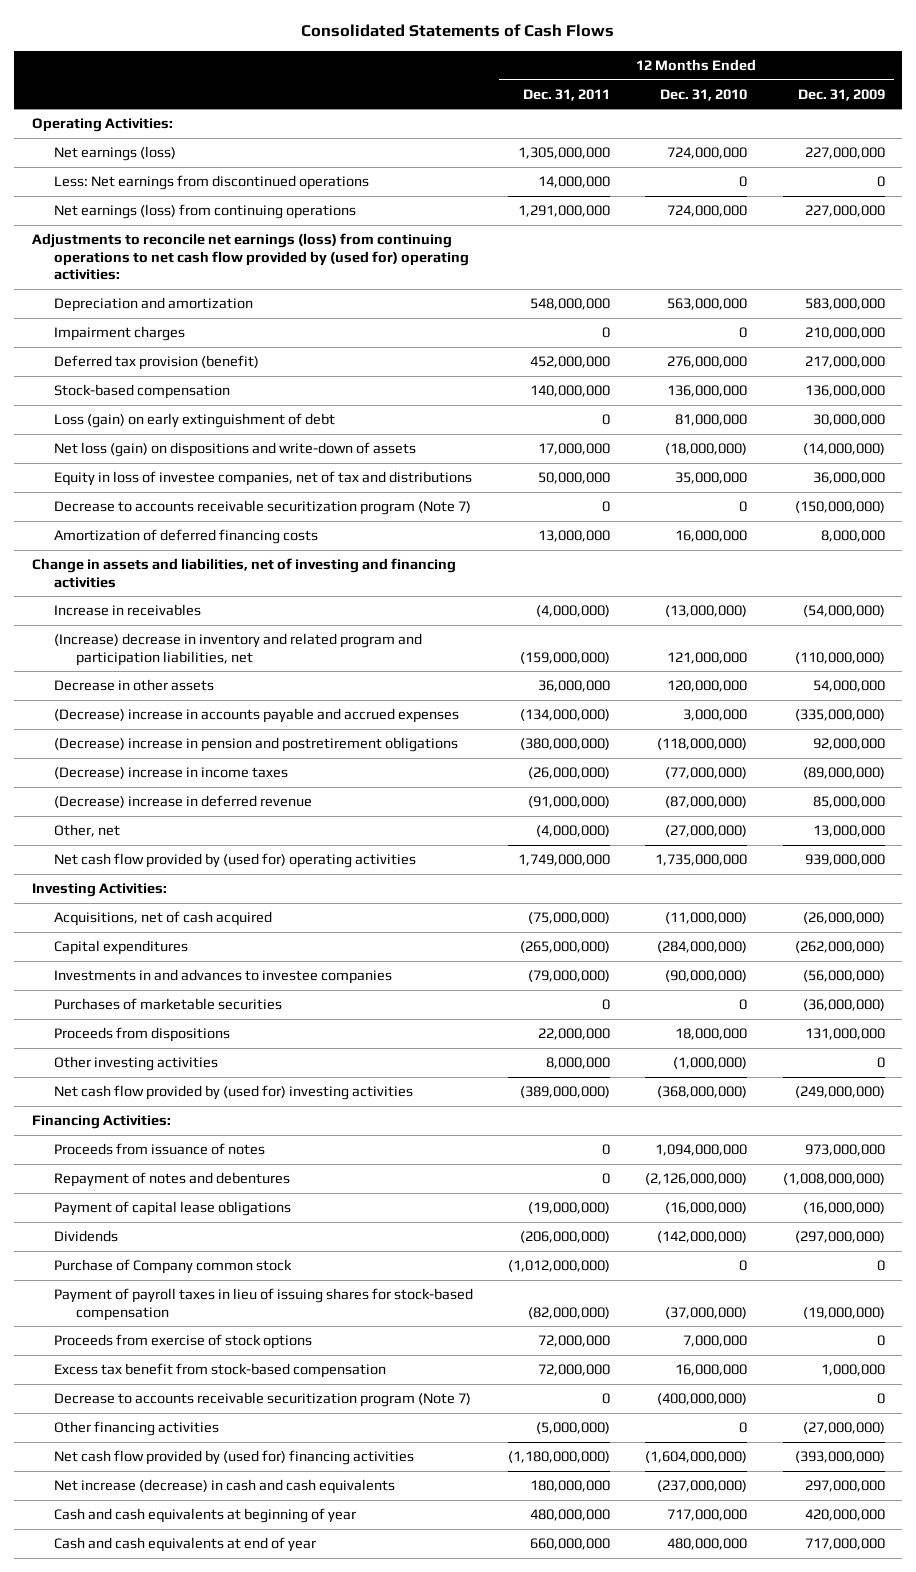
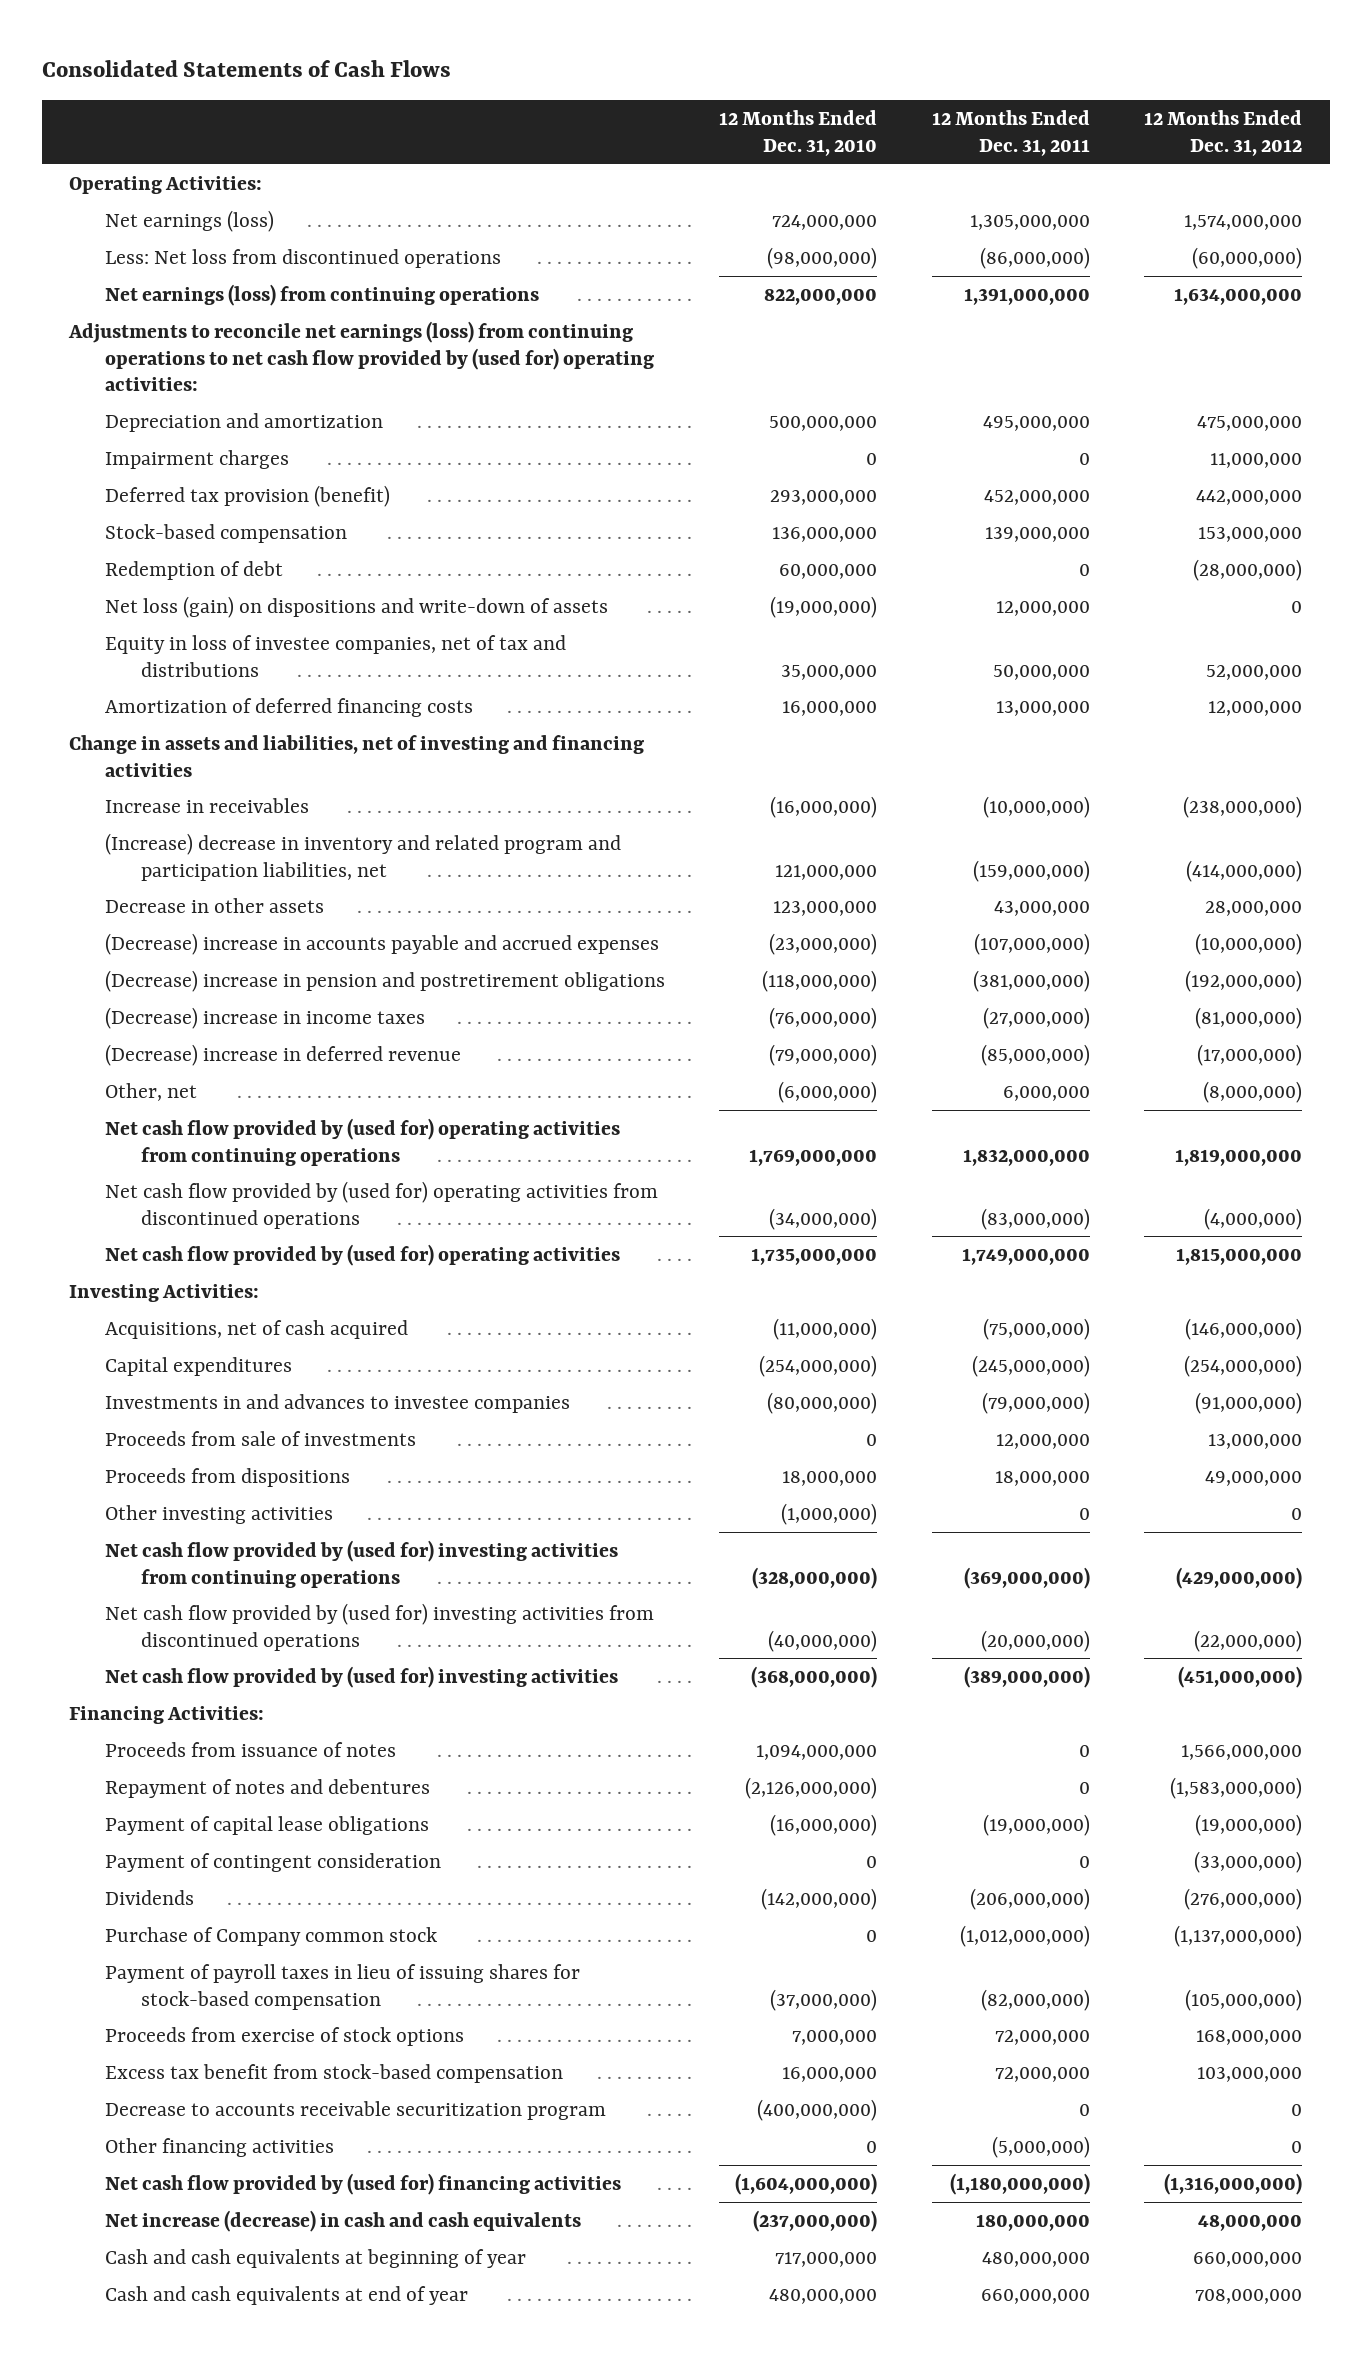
[797,88,885,101] Dec. 31, 2009 -> none
none -> [1144,110,1303,156] 12 Months Ended Dec. 31, 2012
[53,175,369,191] Less: Net earnings from discontinued operations -> [104,248,501,268] Less: Net loss from discontinued operations
[538,176,611,189] 14,000,000 -> [979,246,1090,269] (86,000,000)
[739,176,748,188] 0 -> [767,246,878,269] (98,000,000)
[518,205,611,218] 1,291,000,000 -> [963,287,1090,305] 1,391,000,000
[667,205,748,218] 724,000,000 -> [764,287,878,305] 822,000,000
[530,298,611,311] 548,000,000 -> [982,415,1090,431] 495,000,000
[667,298,748,311] 563,000,000 -> [769,415,878,431] 500,000,000
[53,413,335,429] Loss (gain) on early extinguishment of debt -> none
[667,356,748,369] 276,000,000 -> [770,489,878,505] 293,000,000
[530,385,611,398] 140,000,000 -> [984,526,1090,542] 139,000,000
none -> [104,560,283,580] Redemption of debt
[538,443,611,456] 17,000,000 -> [995,600,1090,616] 12,000,000
[665,443,748,456] (18,000,000) -> [770,595,878,618] (19,000,000)
[53,500,471,516] Decrease to accounts receivable securitization program (Note 7) -> none
[536,605,611,618] (4,000,000) -> [982,795,1090,818] (10,000,000)
[665,605,748,618] (13,000,000) -> [770,795,878,818] (16,000,000)
[538,680,611,693] 36,000,000 -> [993,900,1090,916] 43,000,000
[667,680,748,693] 120,000,000 -> [773,900,878,916] 123,000,000
[520,709,611,722] (134,000,000) -> [973,932,1090,955] (107,000,000)
[683,709,748,722] 3,000,000 -> [769,932,878,955] (23,000,000)
[520,738,611,751] (380,000,000) -> [972,969,1090,992] (381,000,000)
[528,767,611,780] (26,000,000) -> [982,1006,1090,1029] (27,000,000)
[665,767,748,780] (77,000,000) -> [769,1006,878,1029] (76,000,000)
[528,796,611,809] (91,000,000) -> [980,1043,1090,1066] (85,000,000)
[665,796,748,809] (87,000,000) -> [769,1043,878,1066] (79,000,000)
[536,825,611,838] (4,000,000) -> [1002,1085,1090,1101] 6,000,000
[665,825,748,838] (27,000,000) -> [778,1080,878,1103] (6,000,000)
none -> [104,1117,620,1166] Net cash flow provided by (used for) operating activities from continuing operations
none -> [104,1180,658,1229] Net cash flow provided by (used for) operating activities from discontinued operations
[53,998,282,1011] Purchases of marketable securities -> none
[520,941,611,954] (265,000,000) -> [971,1354,1090,1377] (245,000,000)
[657,941,748,954] (284,000,000) -> [759,1354,878,1377] (254,000,000)
[665,970,748,983] (90,000,000) -> [767,1391,878,1414] (80,000,000)
none -> [104,1430,416,1446] Proceeds from sale of investments
[538,1028,611,1041] 22,000,000 -> [994,1470,1090,1486] 18,000,000
[546,1057,611,1070] 8,000,000 -> [1078,1507,1090,1520] 0
none -> [104,1539,618,1588] Net cash flow provided by (used for) investing activities from continuing operations
none -> [104,1602,654,1651] Net cash flow provided by (used for) investing activities from discontinued operations
none -> [104,1852,441,1872] Payment of contingent consideration
[53,1392,471,1408] Decrease to accounts receivable securitization program (Note 7) -> [104,2100,606,2120] Decrease to accounts receivable securitization program

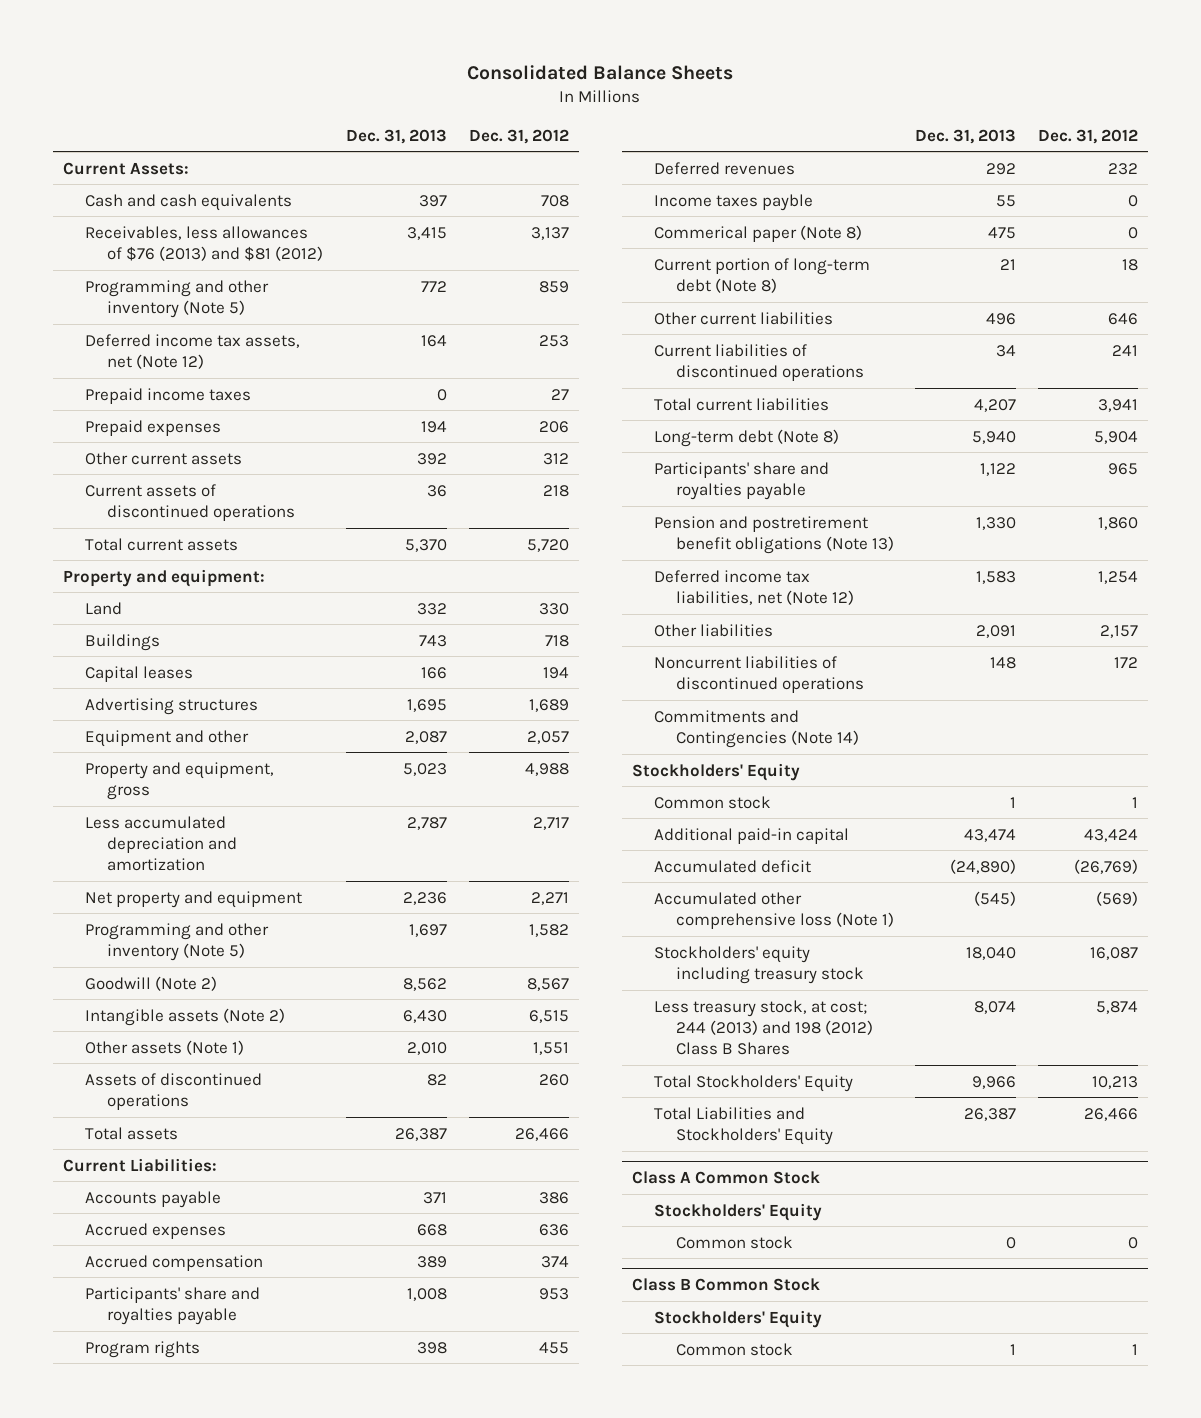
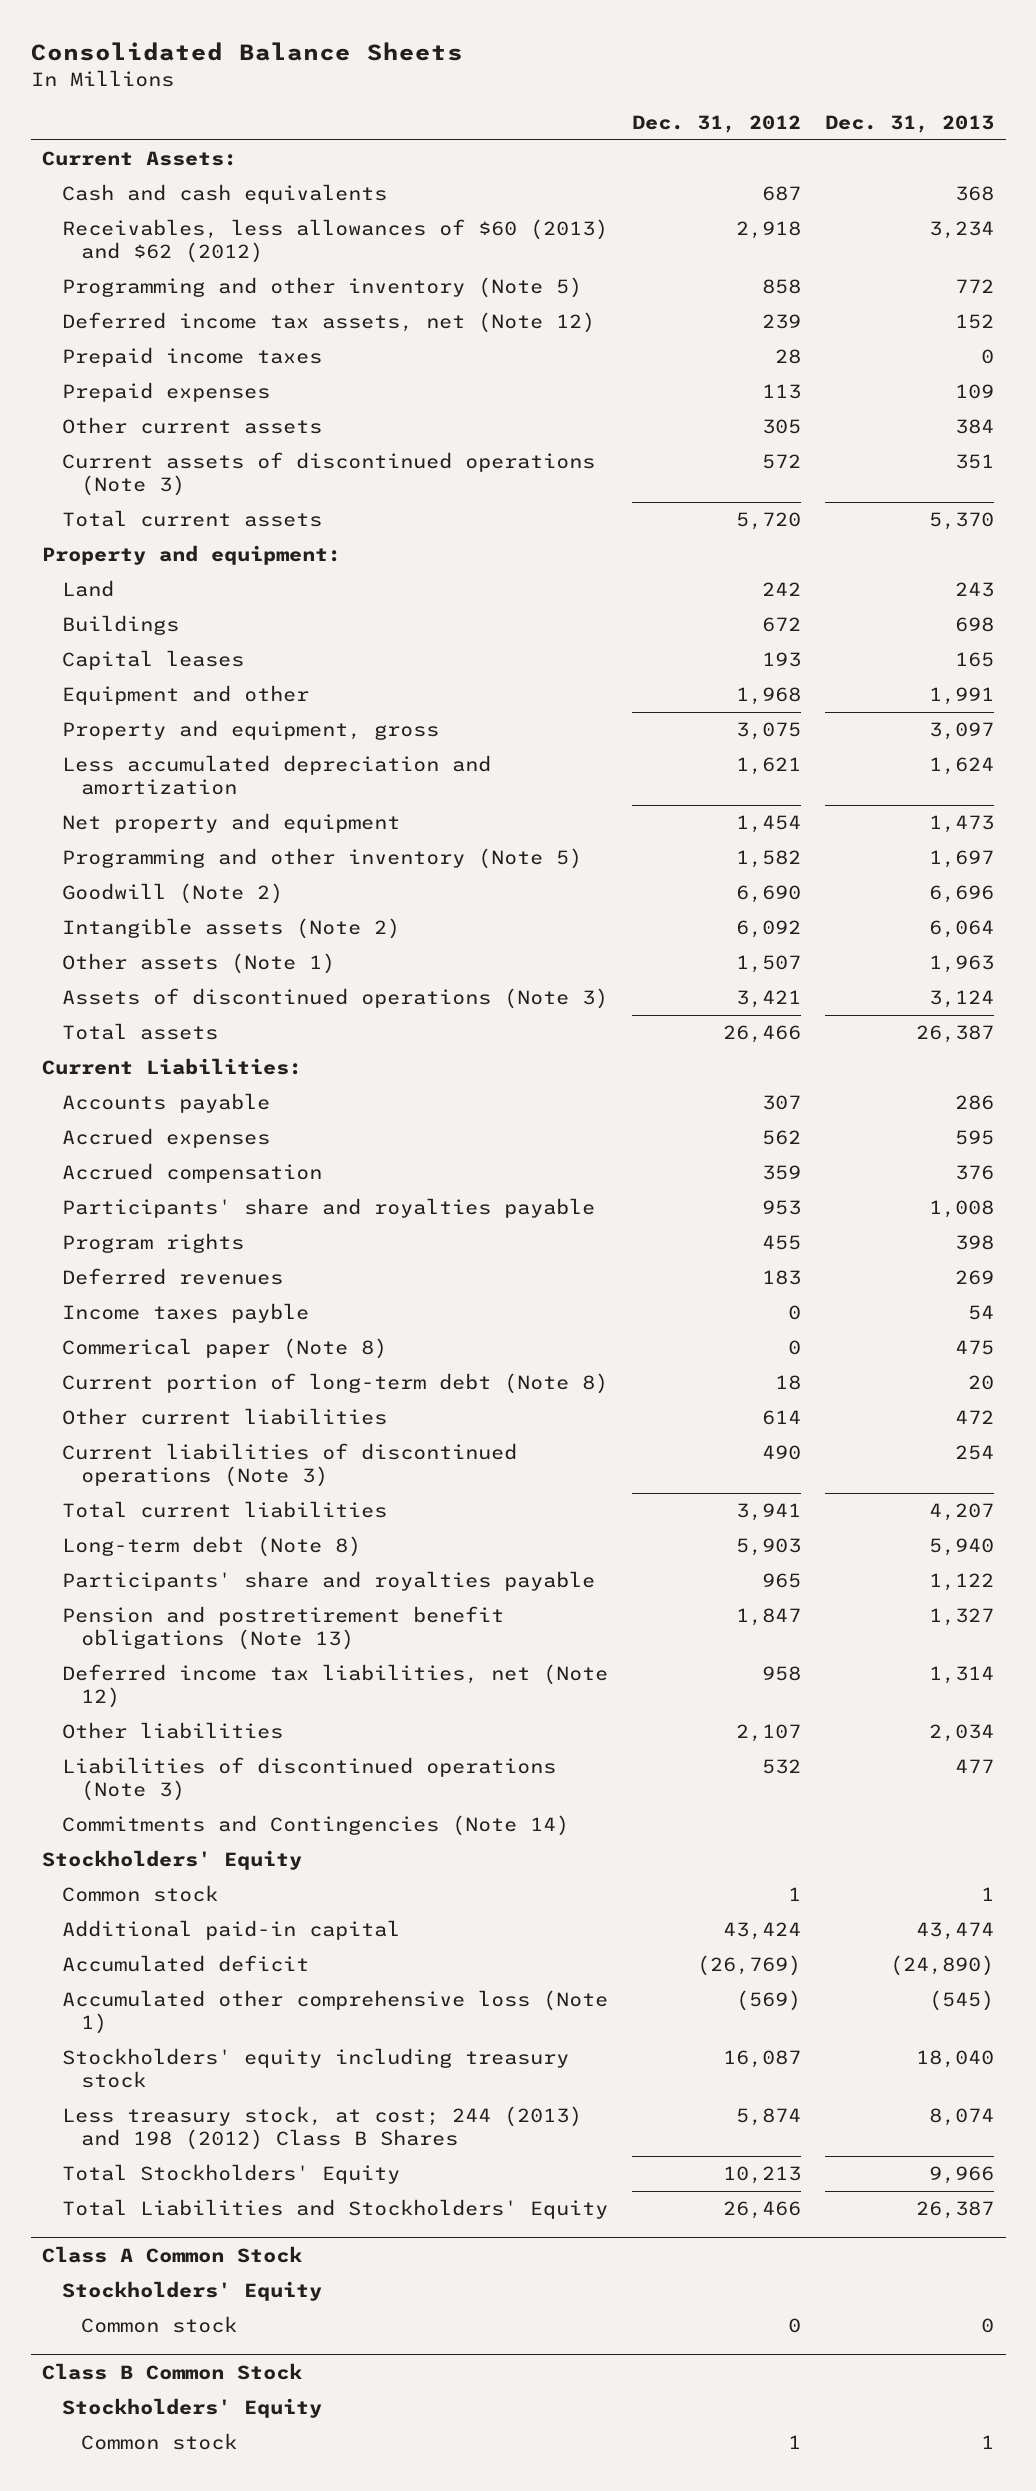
[419,194,448,207] 397 -> [954,186,994,202] 368
[540,194,569,207] 708 -> [761,186,801,202] 687
[85,225,323,261] Receivables, less allowances of $76 (2013) and $81 (2012) -> [61,219,608,263] Receivables, less allowances of $60 (2013) and $62 (2012)
[407,226,448,240] 3,415 -> [928,221,994,240] 3,234
[530,226,569,240] 3,137 -> [735,221,801,240] 2,918
[538,280,569,293] 859 -> [761,279,801,295] 858
[421,334,448,347] 164 -> [954,314,994,330] 152
[538,334,569,347] 253 -> [761,314,801,330] 239
[550,388,569,400] 27 -> [774,349,801,365] 28
[421,420,448,433] 194 -> [954,384,994,400] 109
[538,420,569,433] 206 -> [761,384,801,400] 113
[417,452,448,465] 392 -> [954,419,994,435] 384
[542,452,569,465] 312 -> [761,419,801,435] 305
[85,483,295,521] Current assets of discontinued operations -> [61,452,595,496] Current assets of discontinued operations (Note 3)
[427,484,448,497] 36 -> [954,454,994,470] 351
[542,484,569,497] 218 -> [761,454,801,470] 572
[85,697,259,715] Advertising structures -> none
[417,602,448,615] 332 -> [954,582,994,598] 243
[538,602,569,615] 330 -> [761,582,801,597] 242
[419,634,448,647] 743 -> [954,617,994,633] 698
[544,634,569,647] 718 -> [761,617,801,633] 672
[421,666,448,679] 166 -> [954,652,994,668] 165
[542,666,569,679] 194 -> [761,652,801,668] 193
[405,730,448,744] 2,087 -> [928,687,994,706] 1,991
[526,730,569,744] 2,057 -> [735,687,801,706] 1,968
[403,762,448,776] 5,023 -> [928,722,994,741] 3,097
[524,762,569,776] 4,988 -> [735,722,801,741] 3,075
[407,816,448,830] 2,787 -> [928,757,994,776] 1,624
[532,816,569,830] 2,717 -> [735,757,801,776] 1,621
[403,891,448,905] 2,236 -> [928,815,994,834] 1,473
[530,891,569,905] 2,271 -> [735,815,801,834] 1,454
[403,977,448,991] 8,562 -> [928,885,994,904] 6,696
[526,977,569,991] 8,567 -> [735,885,801,904] 6,690
[403,1009,448,1023] 6,430 -> [928,920,994,939] 6,064
[528,1009,569,1023] 6,515 -> [735,920,801,939] 6,092
[407,1041,448,1055] 2,010 -> [928,955,994,974] 1,963
[532,1041,569,1055] 1,551 -> [735,955,801,974] 1,507
[85,1072,263,1110] Assets of discontinued operations -> [61,988,608,1010] Assets of discontinued operations (Note 3)
[427,1073,448,1086] 82 -> [928,990,994,1009] 3,124
[538,1073,569,1086] 260 -> [735,990,801,1009] 3,421
[423,1191,448,1204] 371 -> [954,1095,994,1111] 286
[538,1191,569,1204] 386 -> [761,1095,801,1111] 307
[417,1223,448,1236] 668 -> [954,1130,994,1146] 595
[538,1223,569,1236] 636 -> [761,1130,801,1146] 562
[417,1255,448,1268] 389 -> [954,1165,994,1181] 376
[540,1255,569,1268] 374 -> [761,1165,801,1181] 359
[986,162,1017,175] 292 -> [954,1270,994,1286] 269
[1107,162,1138,175] 232 -> [761,1270,801,1286] 183
[996,194,1017,207] 55 -> [967,1305,994,1321] 54
[1000,258,1017,270] 21 -> [967,1375,994,1391] 20
[986,312,1017,325] 496 -> [954,1410,994,1425] 472
[1107,312,1138,325] 646 -> [761,1410,801,1426] 614
[654,343,864,381] Current liabilities of discontinued operations -> [61,1443,517,1487] Current liabilities of discontinued operations (Note 3)
[996,344,1017,357] 34 -> [954,1445,994,1461] 254
[1111,344,1138,356] 241 -> [761,1445,801,1461] 490
[1093,430,1138,444] 5,904 -> [735,1538,801,1557] 5,903
[976,516,1017,530] 1,330 -> [928,1608,994,1627] 1,327
[1097,516,1138,530] 1,860 -> [735,1608,801,1627] 1,847
[976,570,1017,584] 1,583 -> [928,1666,994,1685] 1,314
[1097,570,1138,584] 1,254 -> [761,1666,801,1682] 958
[976,624,1017,638] 2,091 -> [928,1724,994,1743] 2,034
[1099,624,1138,638] 2,157 -> [735,1724,801,1743] 2,107
[654,655,864,693] Noncurrent liabilities of discontinued operations -> [61,1757,556,1801] Liabilities of discontinued operations (Note 3)
[990,656,1017,669] 148 -> [954,1759,994,1774] 477
[1113,656,1138,668] 172 -> [761,1759,801,1775] 532

